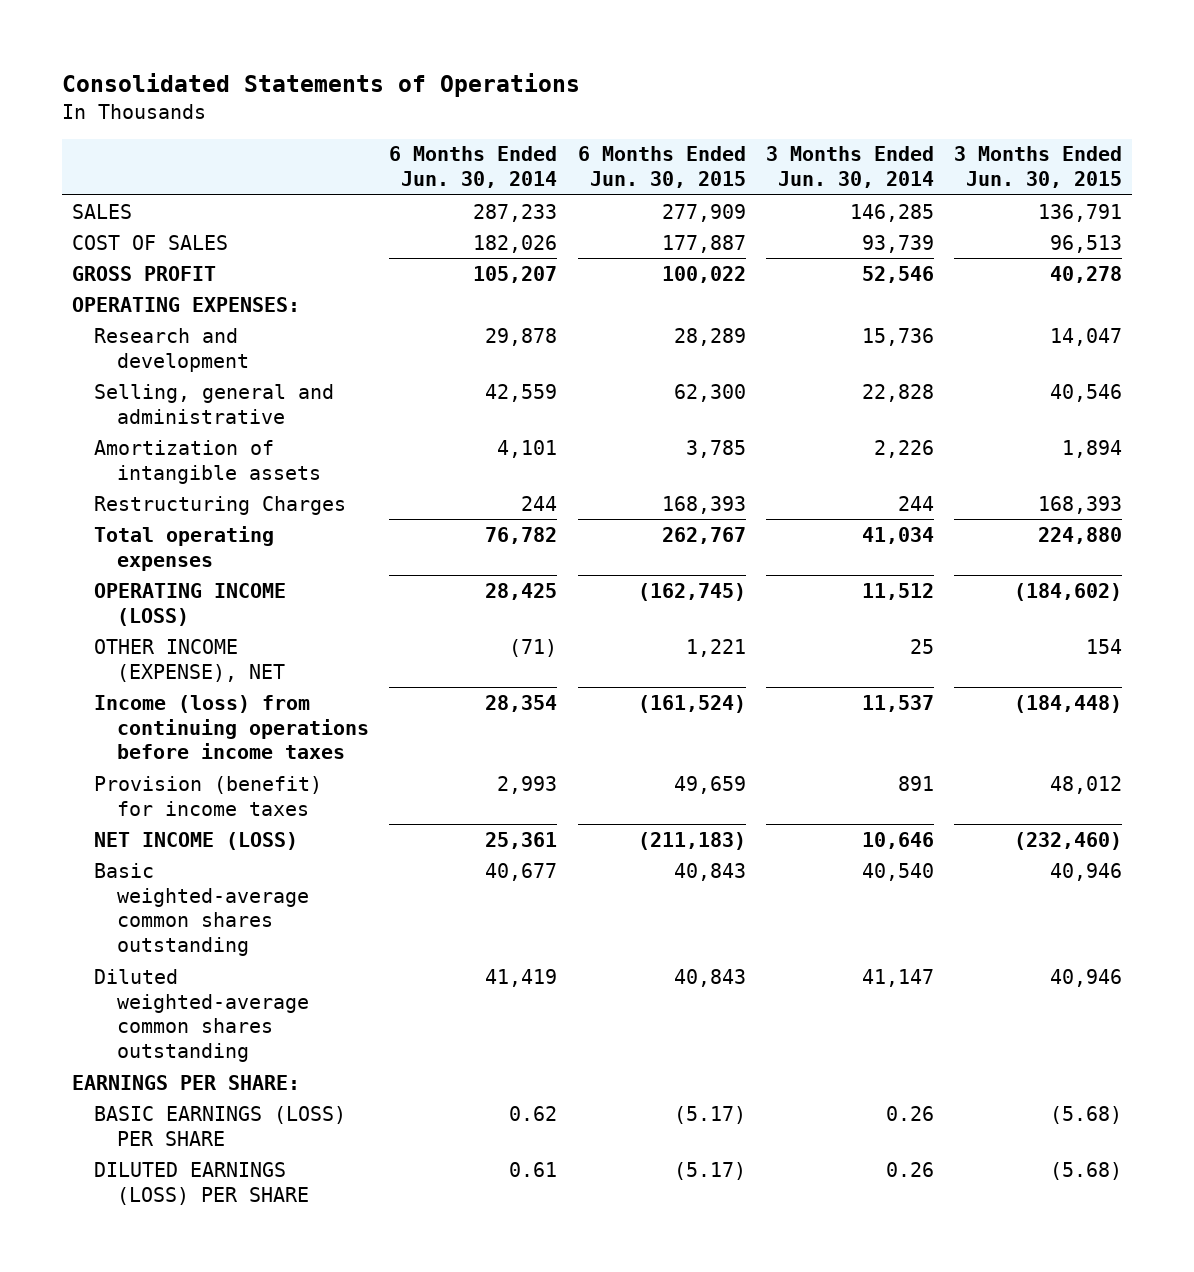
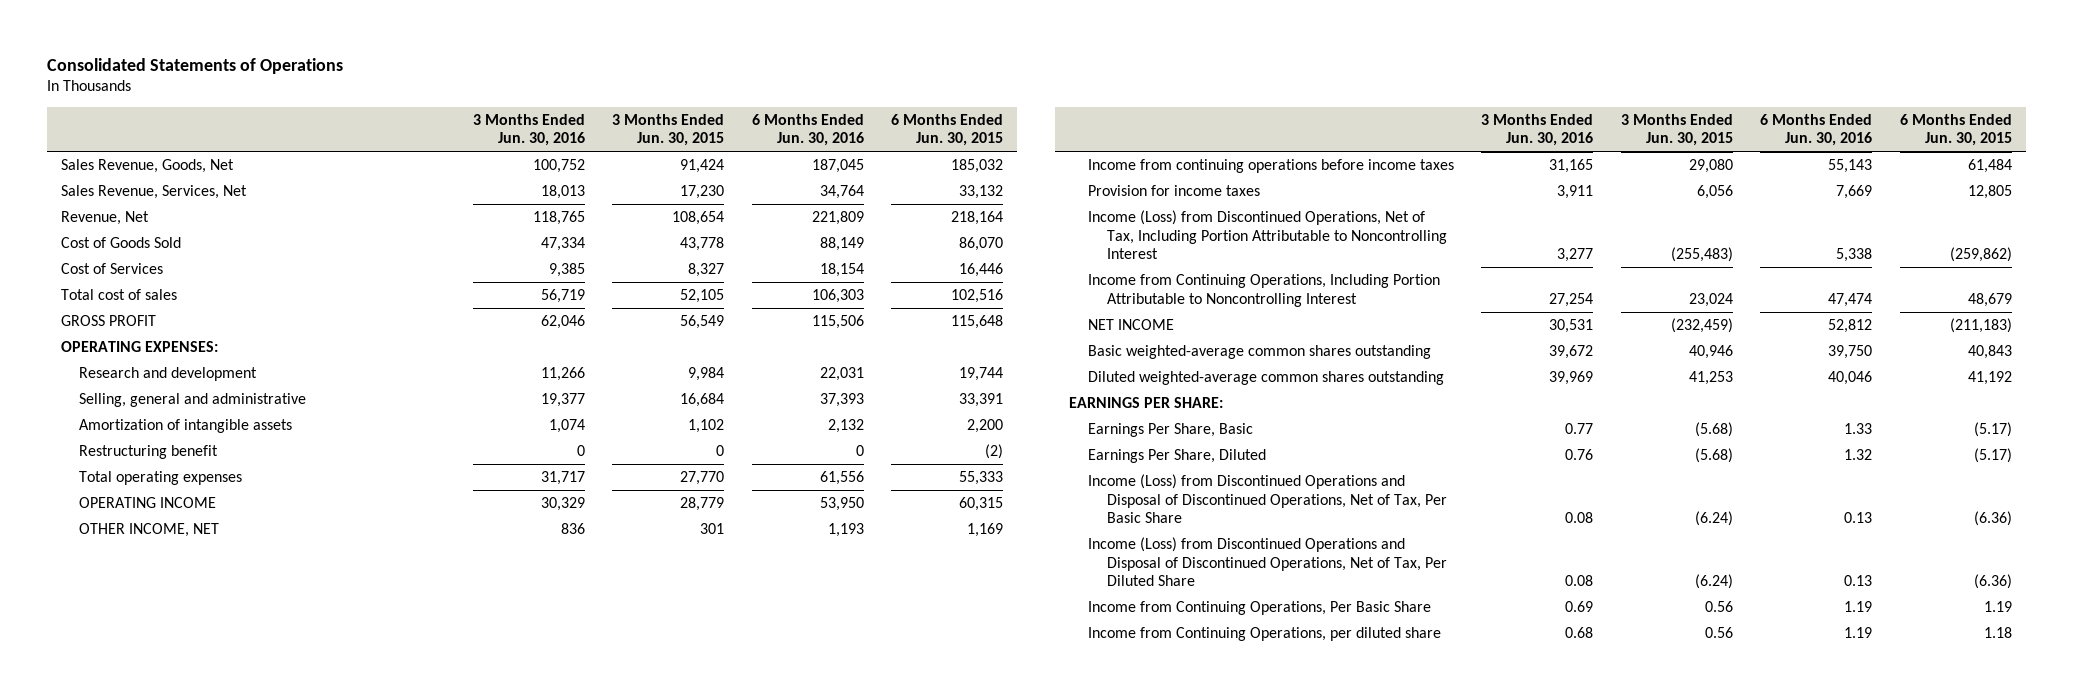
[389,146,558,189] 6 Months Ended Jun. 30, 2014 -> none
[766,146,935,189] 3 Months Ended Jun. 30, 2014 -> none
none -> [472,113,585,147] 3 Months Ended Jun. 30, 2016
none -> [751,113,864,147] 6 Months Ended Jun. 30, 2016
[71,203,132,219] SALES -> none
none -> [60,159,234,174] Sales Revenue, Goods, Net
none -> [60,185,247,200] Sales Revenue, Services, Net
none -> [60,211,149,226] Revenue, Net
none -> [60,237,181,249] Cost of Goods Sold
none -> [60,263,163,275] Cost of Services
[71,234,228,250] COST OF SALES -> [60,289,177,301] Total cost of sales
[661,234,746,253] 177,887 -> [951,289,1004,304] 102,516
[1050,234,1123,253] 96,513 -> [680,289,725,304] 52,105
[661,265,746,283] 100,022 -> [951,315,1004,330] 115,648
[1050,265,1123,283] 40,278 -> [680,315,725,330] 56,549
[673,327,746,346] 28,289 -> [959,367,1004,382] 19,744
[1050,327,1123,346] 14,047 -> [688,367,725,382] 9,984
[673,383,746,402] 62,300 -> [959,393,1004,408] 33,391
[1050,383,1123,402] 40,546 -> [680,393,725,408] 16,684
[685,439,746,458] 3,785 -> [967,419,1004,434] 2,200
[1062,439,1123,458] 1,894 -> [688,419,725,434] 1,102
[94,495,347,515] Restructuring Charges -> [79,445,219,460] Restructuring benefit
[661,495,746,514] 168,393 -> [985,444,1004,460] (2)
[1038,495,1123,514] 168,393 -> [716,445,725,457] 0
[661,526,746,544] 262,767 -> [959,471,1004,486] 55,333
[1038,526,1123,544] 224,880 -> [680,471,725,486] 27,770
[94,582,287,626] OPERATING INCOME (LOSS) -> [79,497,217,509] OPERATING INCOME
[637,582,746,601] (162,745) -> [959,497,1004,512] 60,315
[1014,582,1123,601] (184,602) -> [680,497,725,512] 28,779
[94,638,286,682] OTHER INCOME (EXPENSE), NET -> [79,523,220,538] OTHER INCOME, NET
[685,638,746,657] 1,221 -> [967,523,1004,538] 1,169
[1086,638,1123,654] 154 -> [700,523,725,535] 301
[94,694,370,760] Income (loss) from continuing operations before income taxes -> [1087,159,1454,174] Income from continuing operations before income taxes
[637,694,746,713] (161,524) -> [1967,159,2012,174] 61,484
[1014,694,1123,713] (184,448) -> [1688,159,1733,174] 29,080
[94,775,323,816] Provision (benefit) for income taxes -> [1087,185,1260,197] Provision for income taxes
[673,775,746,794] 49,659 -> [1967,185,2012,200] 12,805
[1050,775,1123,794] 48,012 -> [1696,185,1733,200] 6,056
none -> [1087,210,1447,260] Income (Loss) from Discontinued Operations, Net of Tax, Including Portion Attributable to Noncontrolling Interest
none -> [1087,274,1440,307] Income from Continuing Operations, Including Portion Attributable to Noncontrolling Interest
[94,831,299,850] NET INCOME (LOSS) -> [1087,319,1174,331] NET INCOME
[1014,831,1123,850] (232,460) -> [1670,318,1733,334] (232,459)
[673,968,746,987] 40,843 -> [1967,371,2012,386] 41,192
[1050,968,1123,987] 40,946 -> [1688,371,1733,386] 41,253
none -> [1087,423,1253,438] Earnings Per Share, Basic
none -> [1087,449,1266,464] Earnings Per Share, Diluted
none -> [1087,474,1447,524] Income (Loss) from Discontinued Operations and Disposal of Discontinued Operations, Net of Tax, Per Basic Share
none -> [1087,537,1447,587] Income (Loss) from Discontinued Operations and Disposal of Discontinued Operations, Net of Tax, Per Diluted Share
[94,1105,347,1146] BASIC EARNINGS (LOSS) PER SHARE -> [1087,601,1431,616] Income from Continuing Operations, Per Basic Share
[673,1105,746,1124] (5.17) -> [1983,601,2012,613] 1.19
[1050,1105,1123,1124] (5.68) -> [1704,601,1733,613] 0.56
[94,1161,310,1205] DILUTED EARNINGS (LOSS) PER SHARE -> [1087,627,1441,642] Income from Continuing Operations, per diluted share
[673,1161,746,1180] (5.17) -> [1983,627,2012,639] 1.18
[1050,1161,1123,1180] (5.68) -> [1704,627,1733,639] 0.56

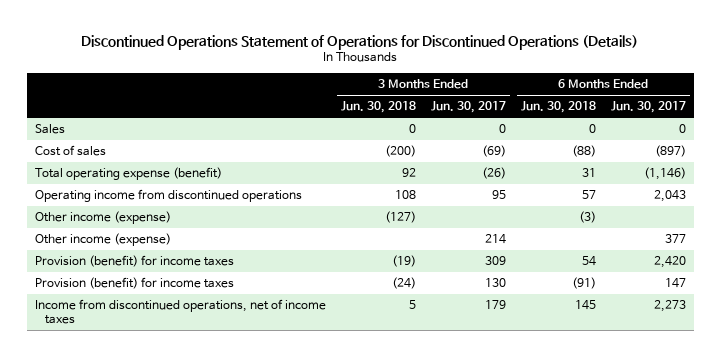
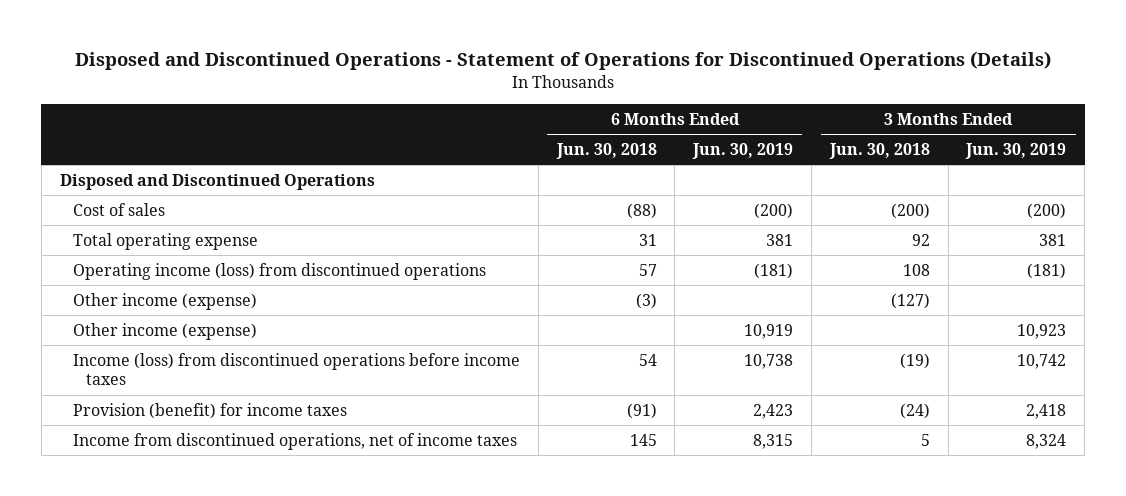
[81,34,639,50] Discontinued Operations Statement of Operations for Discontinued Operations (Details) -> [75,51,1052,71] Disposed and Discontinued Operations - Statement of Operations for Discontinued Operations (Details)
[430,101,506,114] Jun. 30, 2017 -> none
[610,101,686,114] Jun. 30, 2017 -> none
none -> [692,142,794,159] Jun. 30, 2019
none -> [965,142,1067,159] Jun. 30, 2019
[34,124,65,135] Sales -> none
none -> [59,173,375,190] Disposed and Discontinued Operations
[34,167,222,181] Total operating expense (benefit) -> [73,232,259,250] Total operating expense
[34,189,302,203] Operating income from discontinued operations -> [73,262,487,280] Operating income (loss) from discontinued operations
[34,255,234,268] Provision (benefit) for income taxes -> [73,352,521,386] Income (loss) from discontinued operations before income taxes

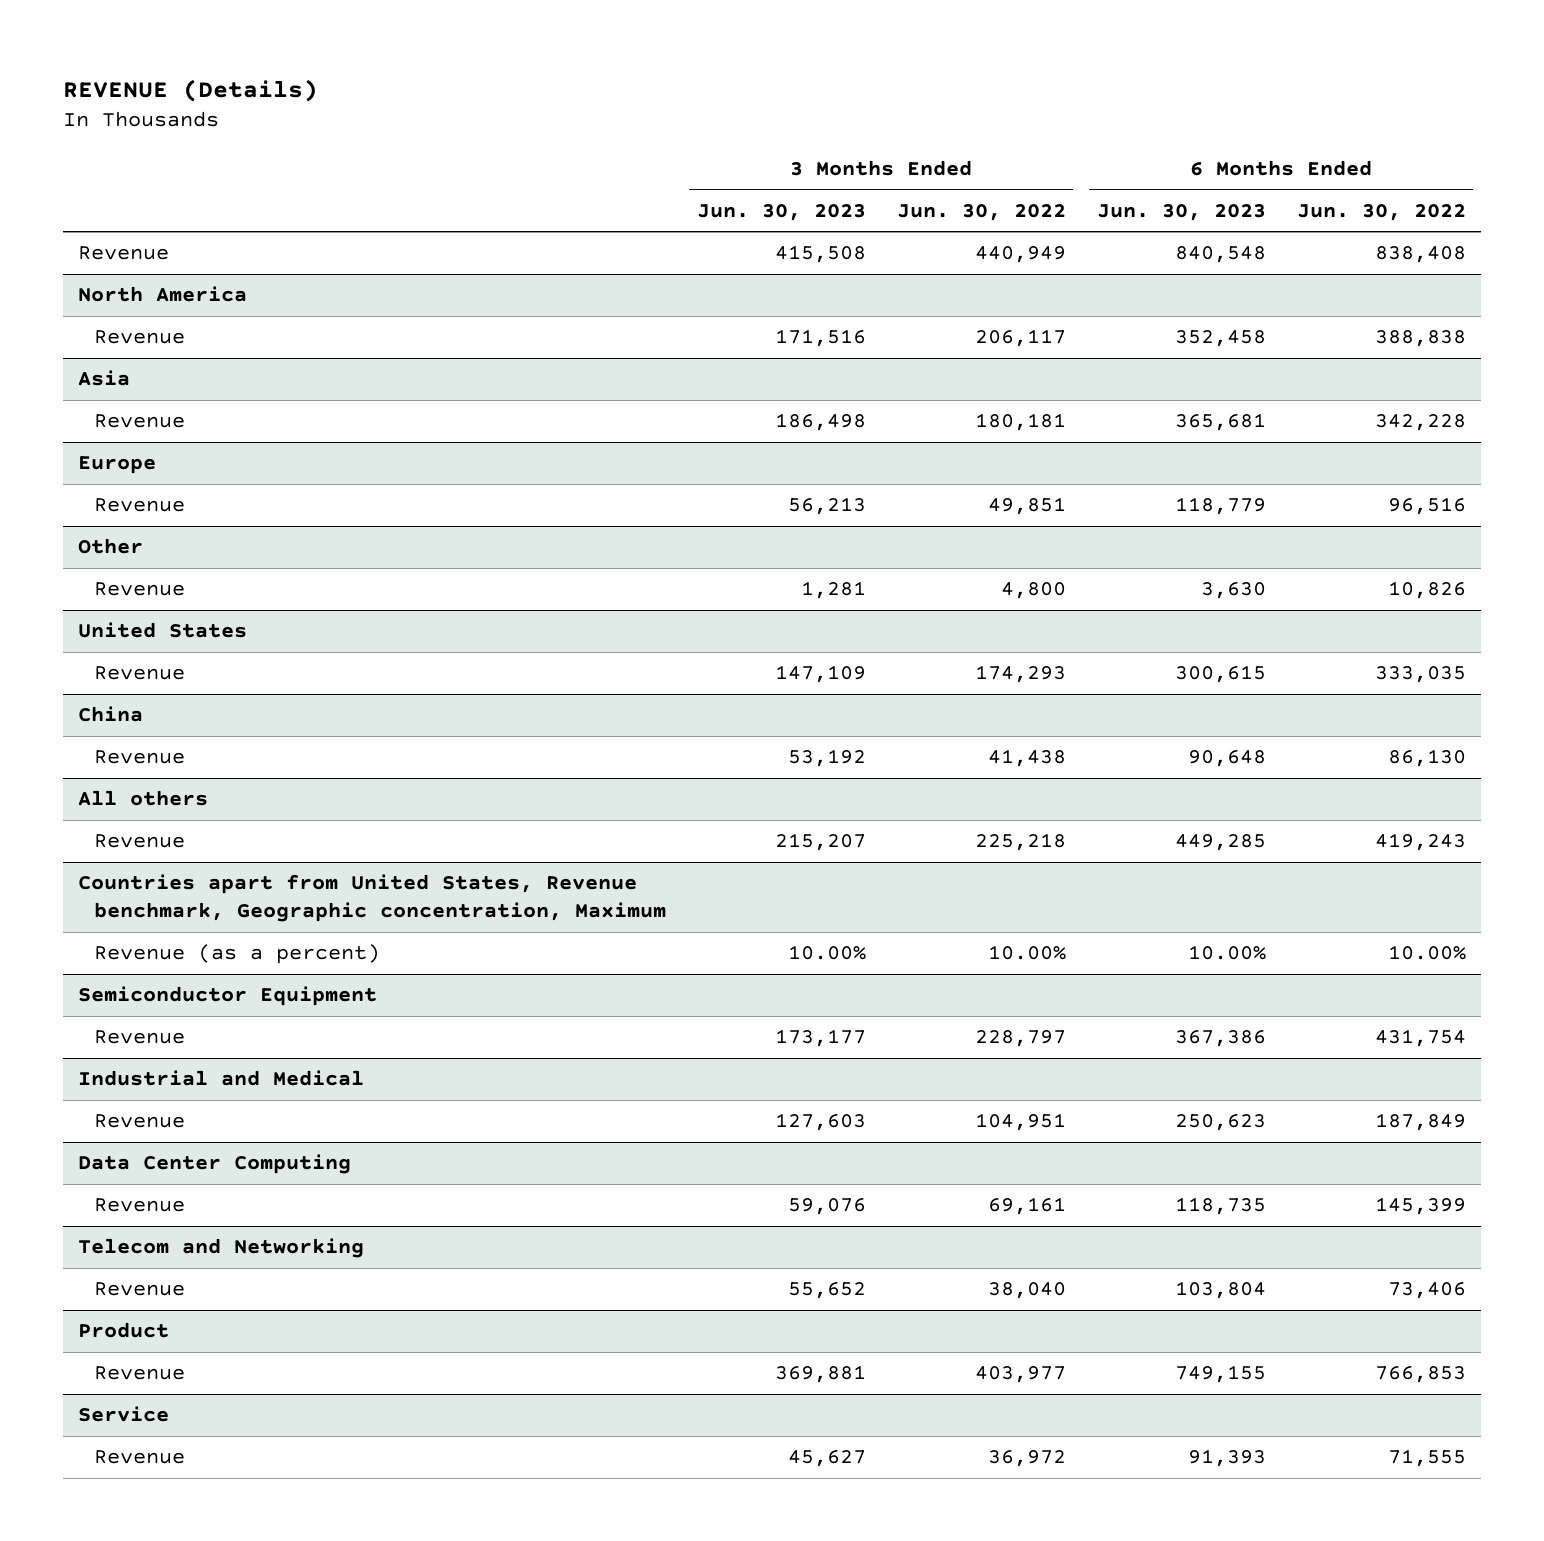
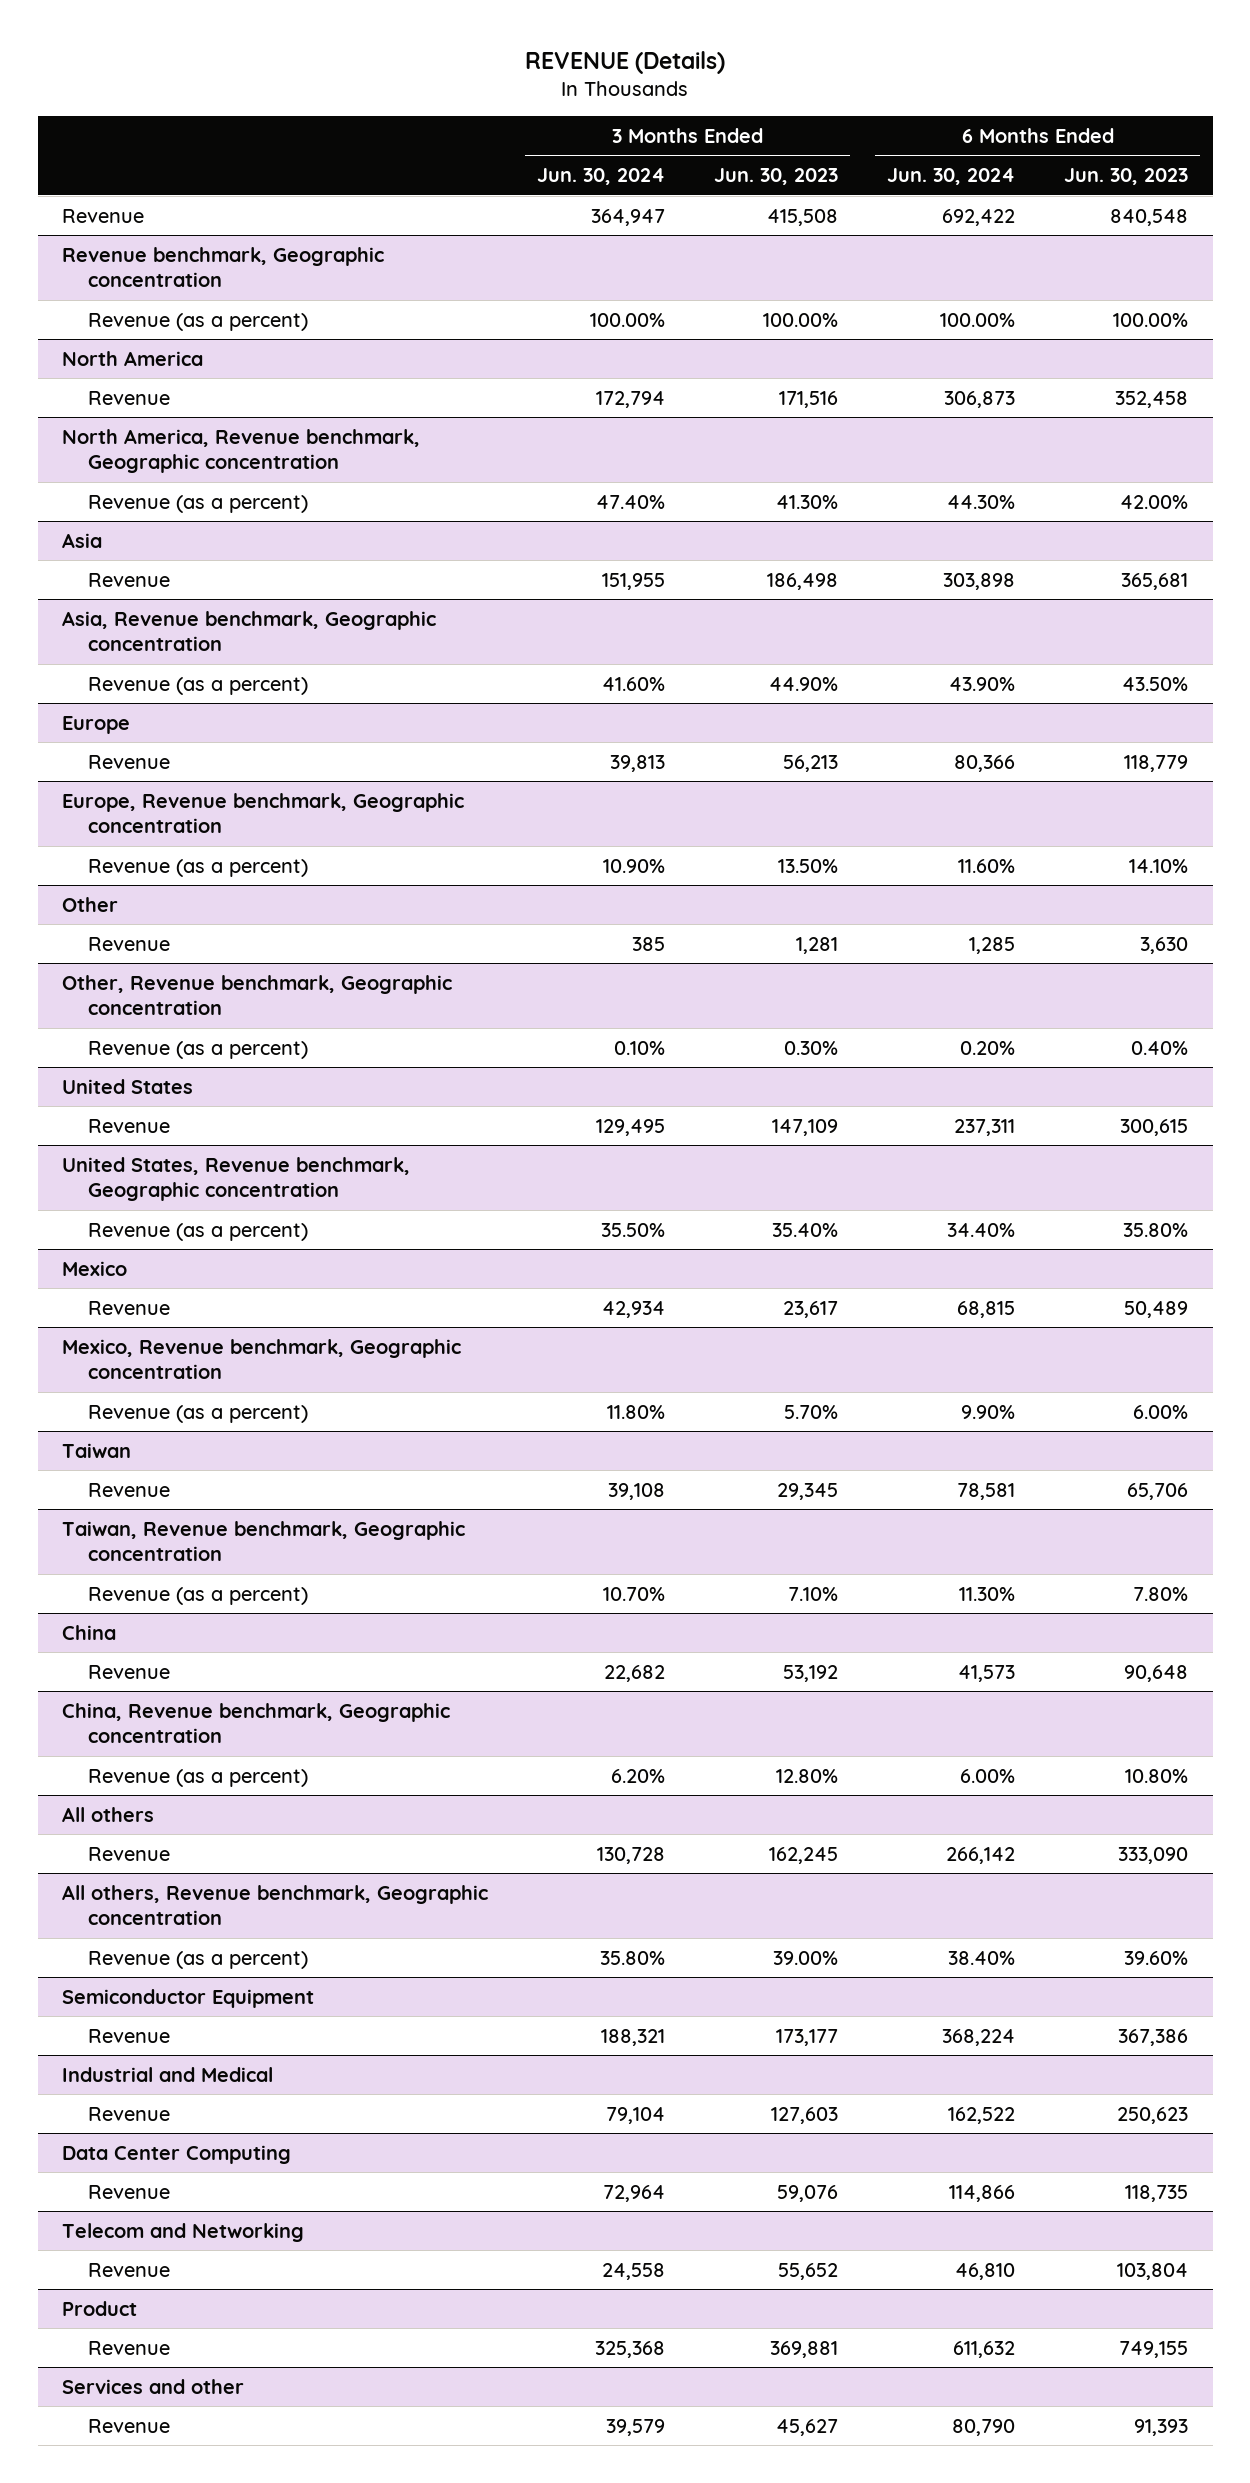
[896,204,1066,222] Jun. 30, 2022 -> none
[1296,204,1466,222] Jun. 30, 2022 -> none
none -> [537,168,666,186] Jun. 30, 2024
none -> [887,168,1016,186] Jun. 30, 2024
none -> [62,246,385,288] Revenue benchmark, Geographic concentration
none -> [87,312,308,331] Revenue (as a percent)
none -> [62,428,421,474] North America, Revenue benchmark, Geographic concentration
none -> [87,494,308,513] Revenue (as a percent)
none -> [62,610,437,652] Asia, Revenue benchmark, Geographic concentration
none -> [87,676,308,695] Revenue (as a percent)
none -> [62,792,465,834] Europe, Revenue benchmark, Geographic concentration
none -> [87,858,308,877] Revenue (as a percent)
none -> [62,974,453,1016] Other, Revenue benchmark, Geographic concentration
none -> [87,1040,308,1059] Revenue (as a percent)
none -> [62,1156,411,1202] United States, Revenue benchmark, Geographic concentration
none -> [87,1222,308,1241] Revenue (as a percent)
none -> [62,1260,128,1276] Mexico
none -> [87,1300,170,1315] Revenue
none -> [62,1338,462,1380] Mexico, Revenue benchmark, Geographic concentration
none -> [87,1404,308,1423] Revenue (as a percent)
none -> [62,1442,132,1458] Taiwan
none -> [87,1482,170,1497] Revenue
none -> [62,1520,466,1562] Taiwan, Revenue benchmark, Geographic concentration
none -> [87,1586,308,1605] Revenue (as a percent)
none -> [62,1702,451,1744] China, Revenue benchmark, Geographic concentration
none -> [87,1768,308,1787] Revenue (as a percent)
[78,874,666,923] Countries apart from United States, Revenue benchmark, Geographic concentration, Maximum -> none
[774,833,866,852] 215,207 -> [769,1846,839,1864] 162,245
[1174,834,1266,852] 449,285 -> [1118,1846,1189,1864] 333,090
none -> [62,1884,489,1926] All others, Revenue benchmark, Geographic concentration
[787,945,866,961] 10.00% -> [773,1950,839,1965] 39.00%
[1187,945,1266,961] 10.00% -> [1124,1950,1189,1965] 39.60%
[78,1406,170,1423] Service -> none
none -> [62,2378,245,2394] Services and other

